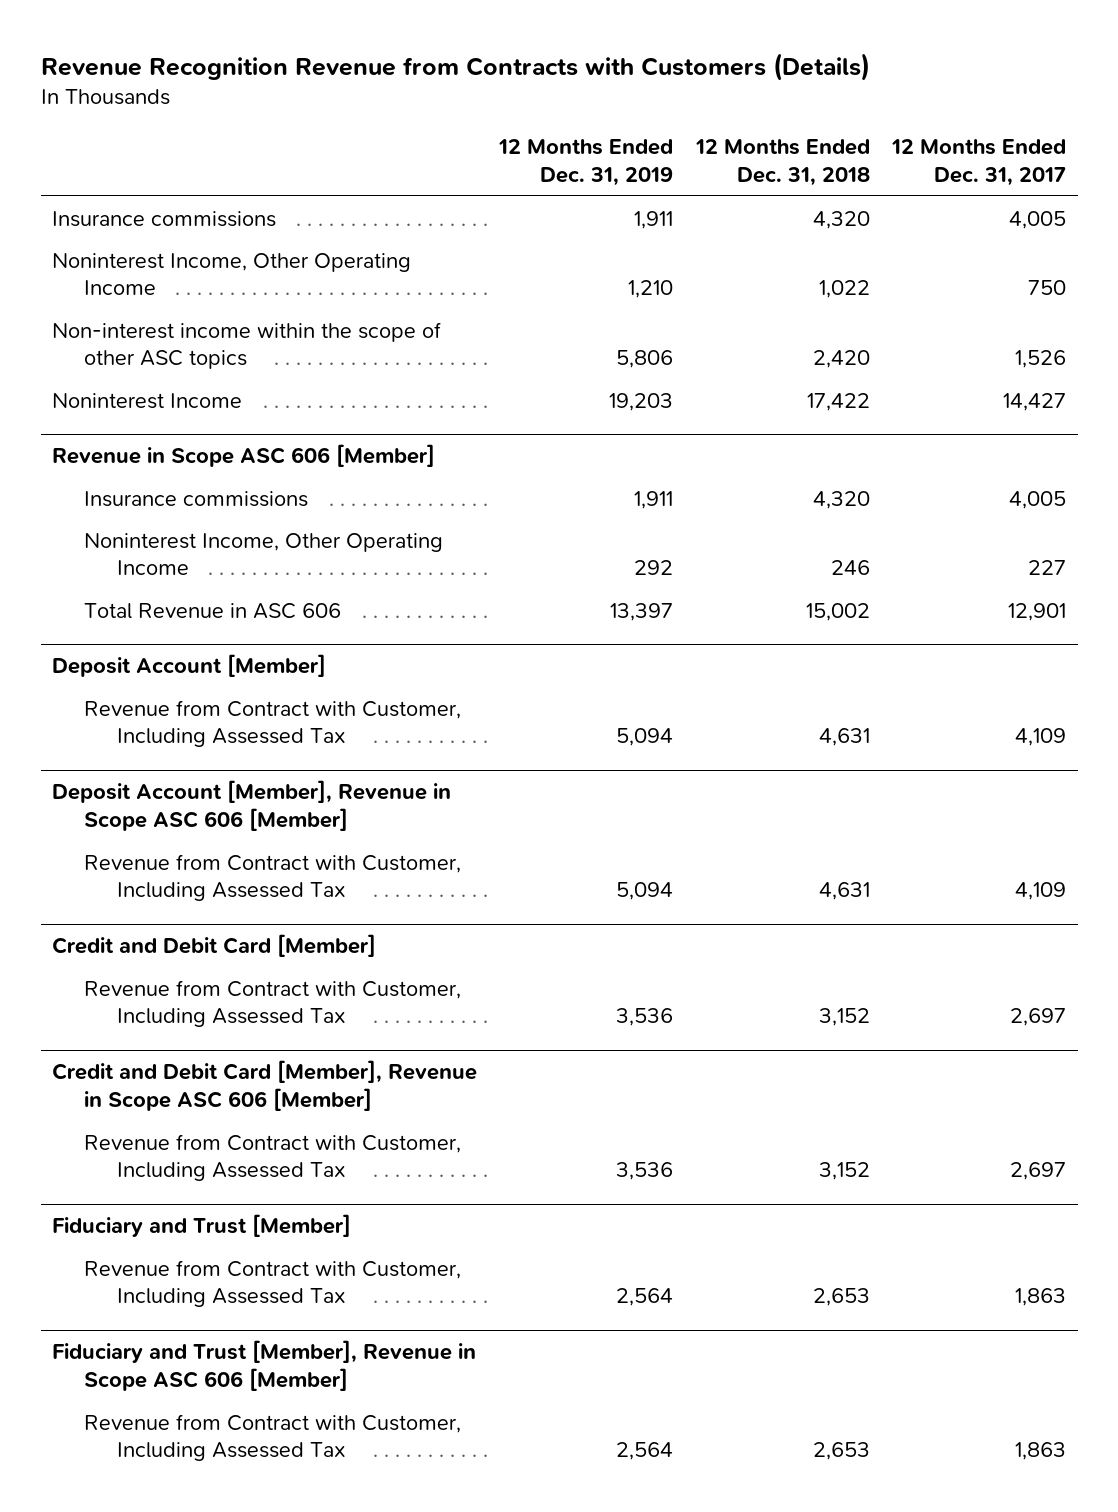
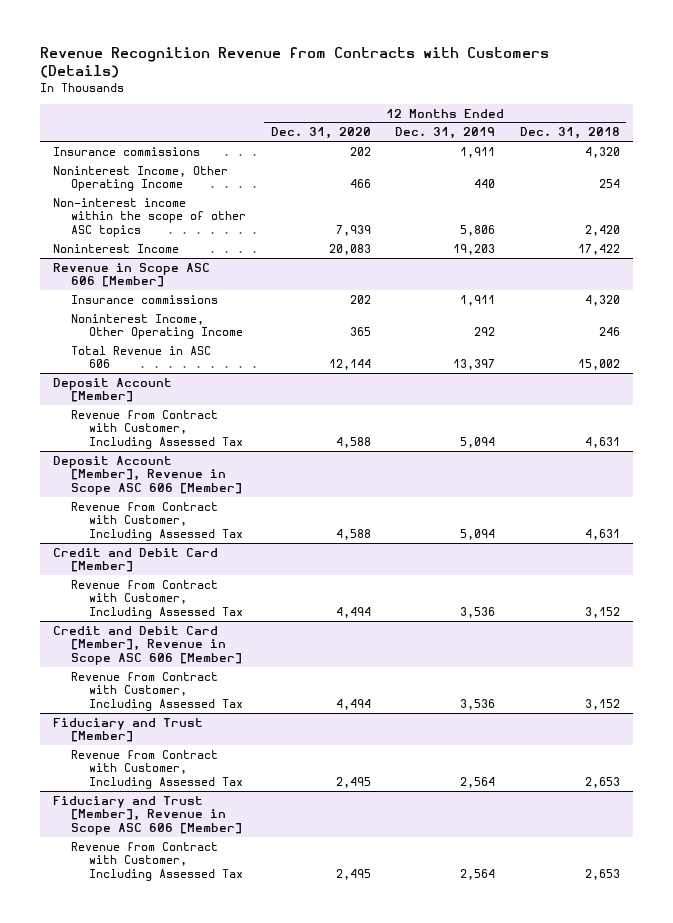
[891,139,1067,187] 12 Months Ended Dec. 31, 2017 -> none
none -> [270,127,371,140] Dec. 31, 2020
[628,280,674,299] 1,210 -> [474,179,496,189] 440
[818,280,870,299] 1,022 -> [599,179,621,189] 254

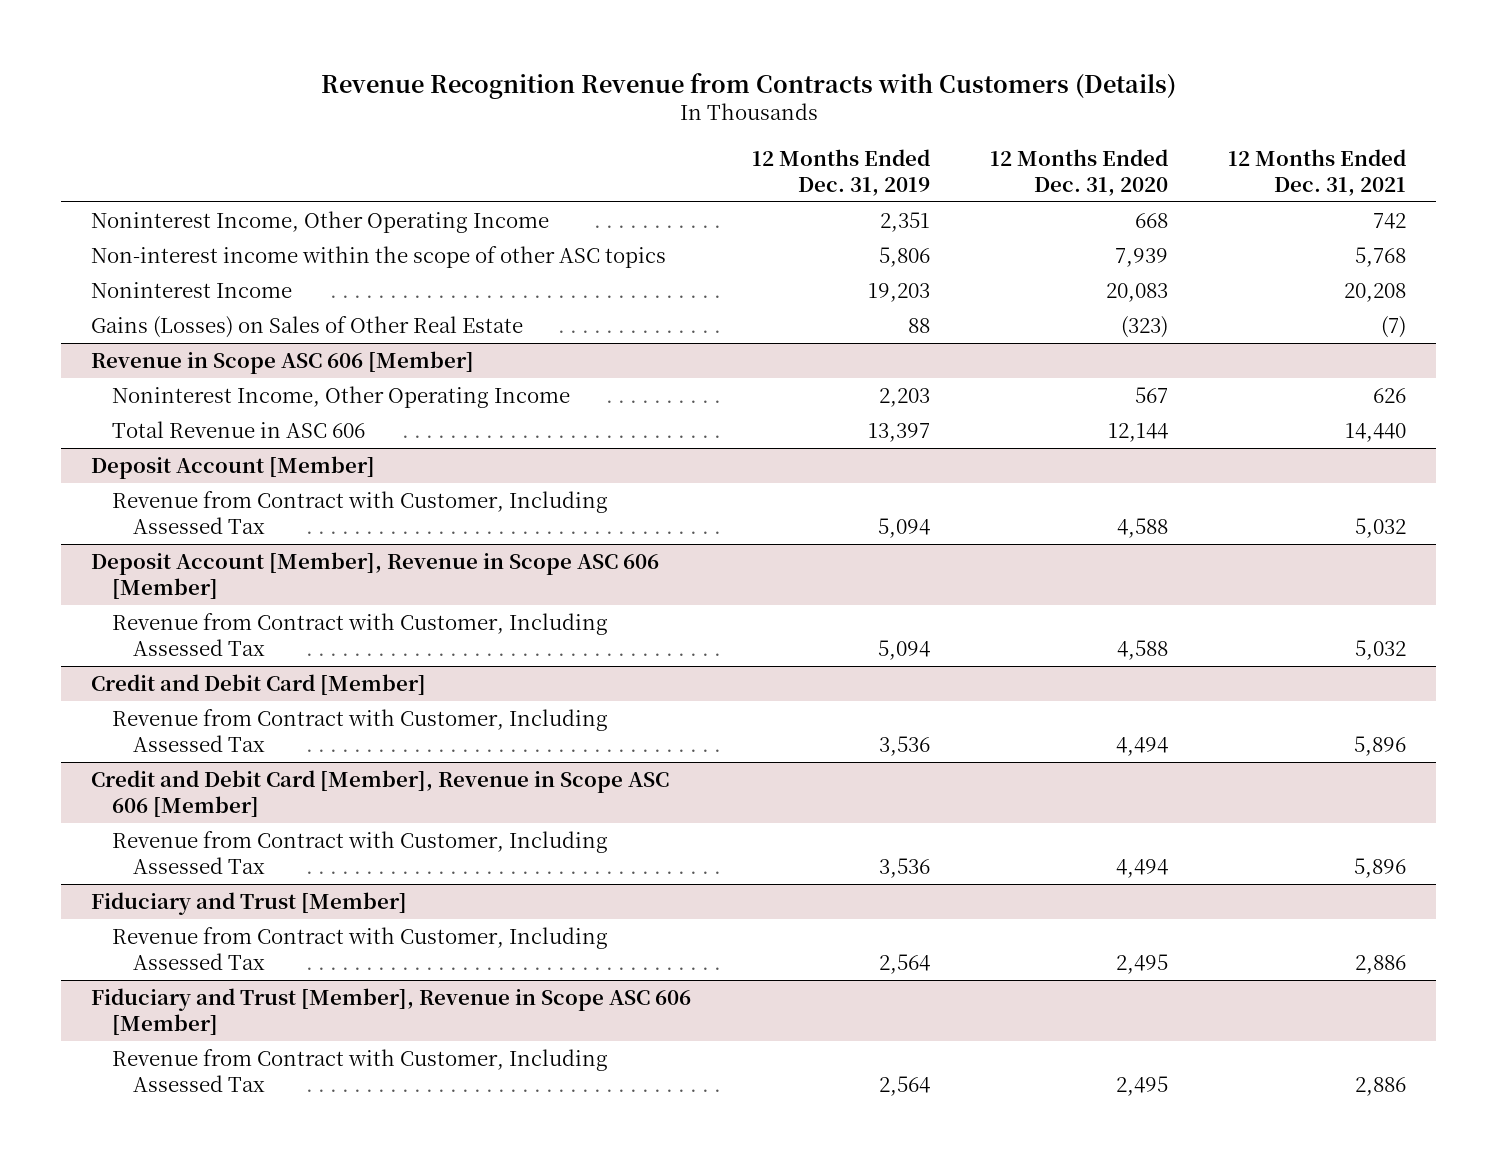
[520,127,621,140] Dec. 31, 2018 -> none
none -> [1228,148,1407,196] 12 Months Ended Dec. 31, 2021
[52,146,200,156] Insurance commissions -> none
[349,179,371,189] 466 -> [1134,212,1168,228] 668
[474,179,496,189] 440 -> [879,211,930,232] 2,351
none -> [91,315,524,338] Gains (Losses) on Sales of Other Real Estate
[70,294,218,304] Insurance commissions -> none
[349,327,371,337] 365 -> [1134,386,1168,403] 567
[474,327,496,337] 292 -> [878,387,930,407] 2,203

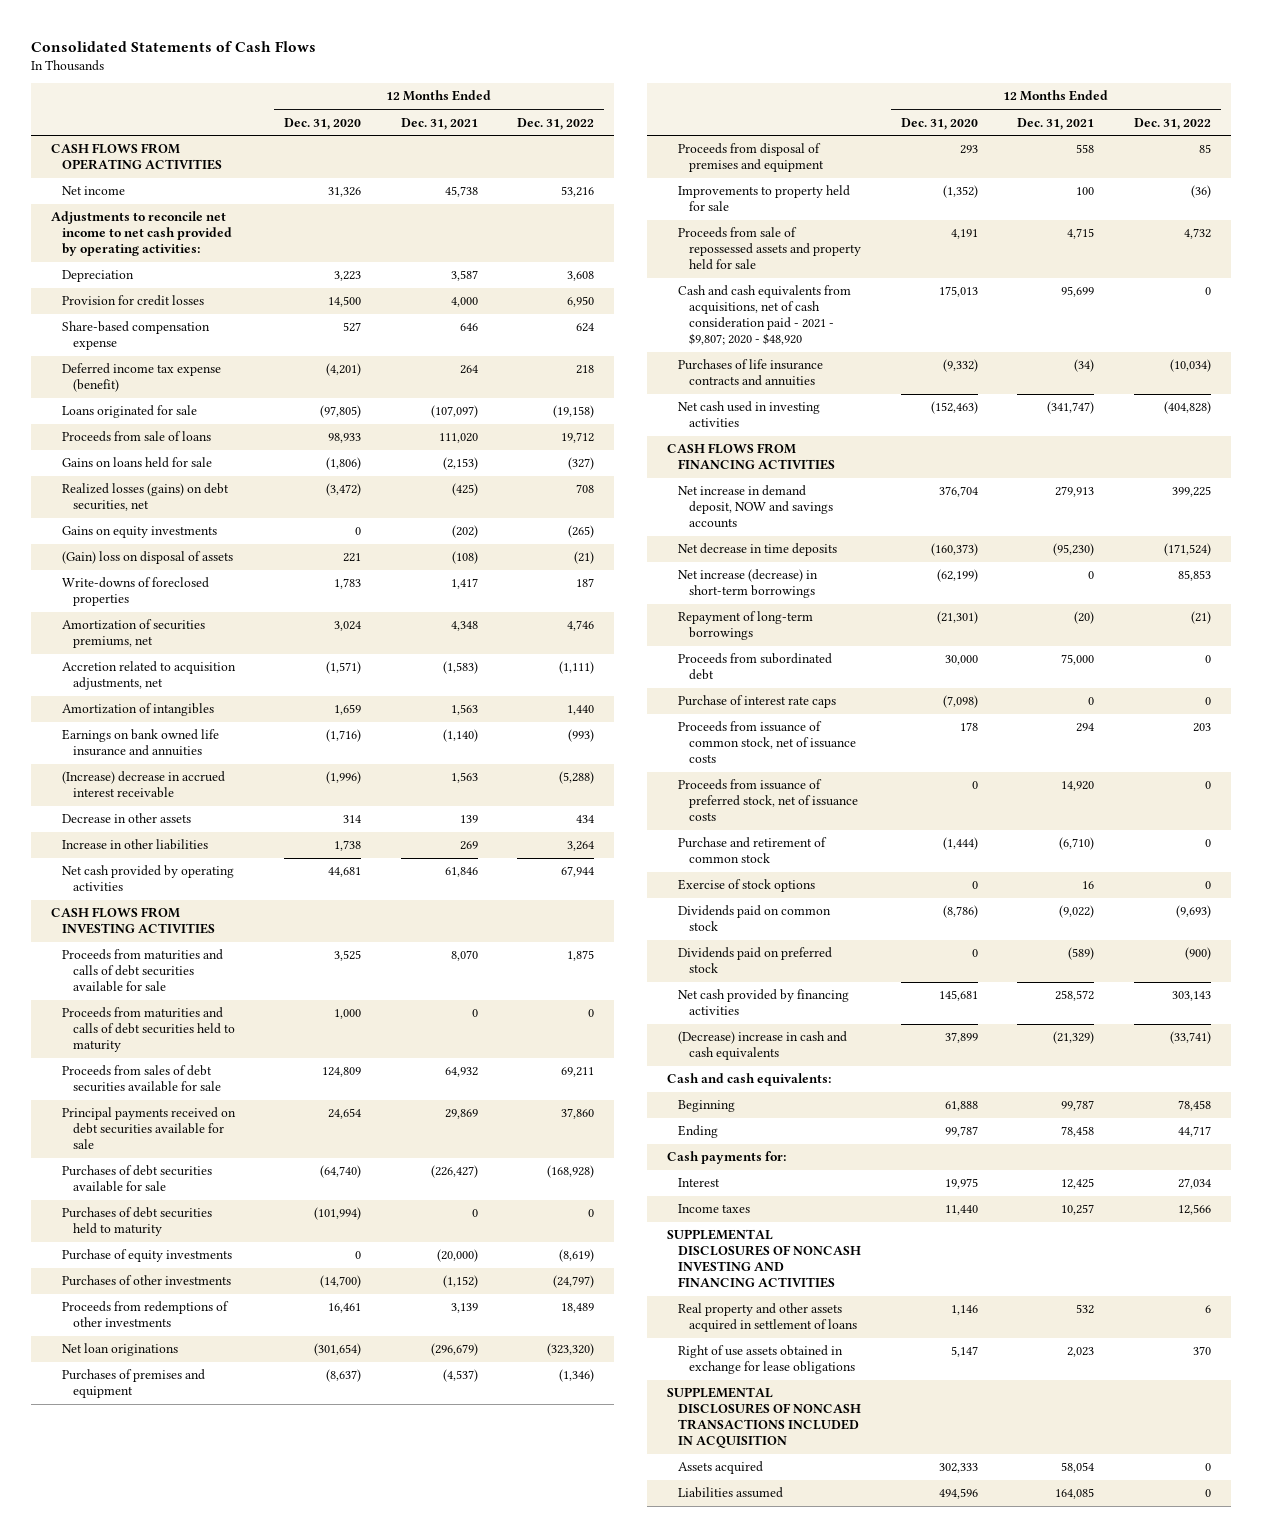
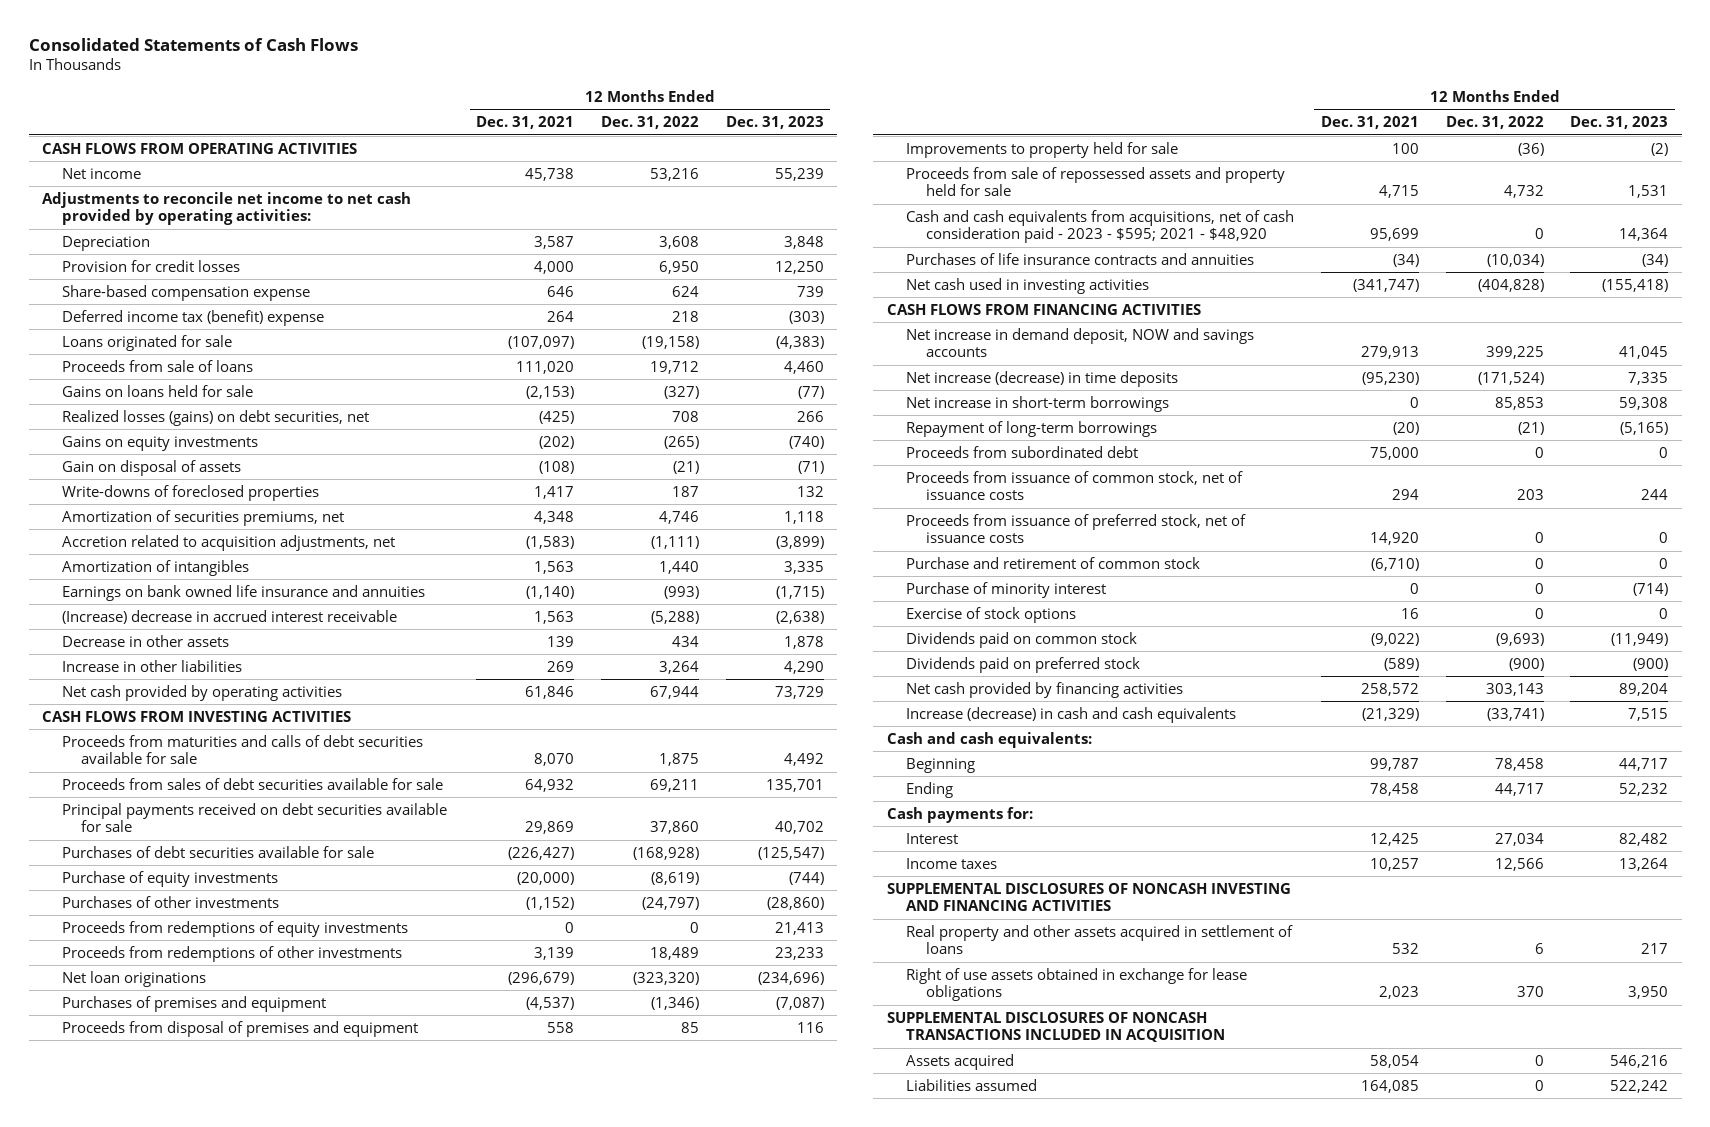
[284,117,362,130] Dec. 31, 2020 -> none
none -> [725,116,824,130] Dec. 31, 2023
[61,363,221,393] Deferred income tax expense (benefit) -> [61,309,324,326] Deferred income tax (benefit) expense
[61,551,233,565] (Gain) loss on disposal of assets -> [61,459,241,476] Gain on disposal of assets
[61,1007,235,1053] Proceeds from maturities and calls of debt securities held to maturity -> none
[61,1207,212,1237] Purchases of debt securities held to maturity -> none
none -> [61,920,408,937] Proceeds from redemptions of equity investments
[678,285,852,345] Cash and cash equivalents from acquisitions, net of cash consideration paid - 2021 - $9,807; 2020 - $48,920 -> [906,209,1295,244] Cash and cash equivalents from acquisitions, net of cash consideration paid - 2023 - $595; 2021 - $48,920
[678,543,838,557] Net decrease in time deposits -> [906,370,1179,387] Net increase (decrease) in time deposits
[678,569,819,599] Net increase (decrease) in short-term borrowings -> [906,395,1170,412] Net increase in short-term borrowings
[678,695,837,709] Purchase of interest rate caps -> none
none -> [906,581,1107,598] Purchase of minority interest
[678,1031,848,1061] (Decrease) increase in cash and cash equivalents -> [906,706,1237,723] Increase (decrease) in cash and cash equivalents

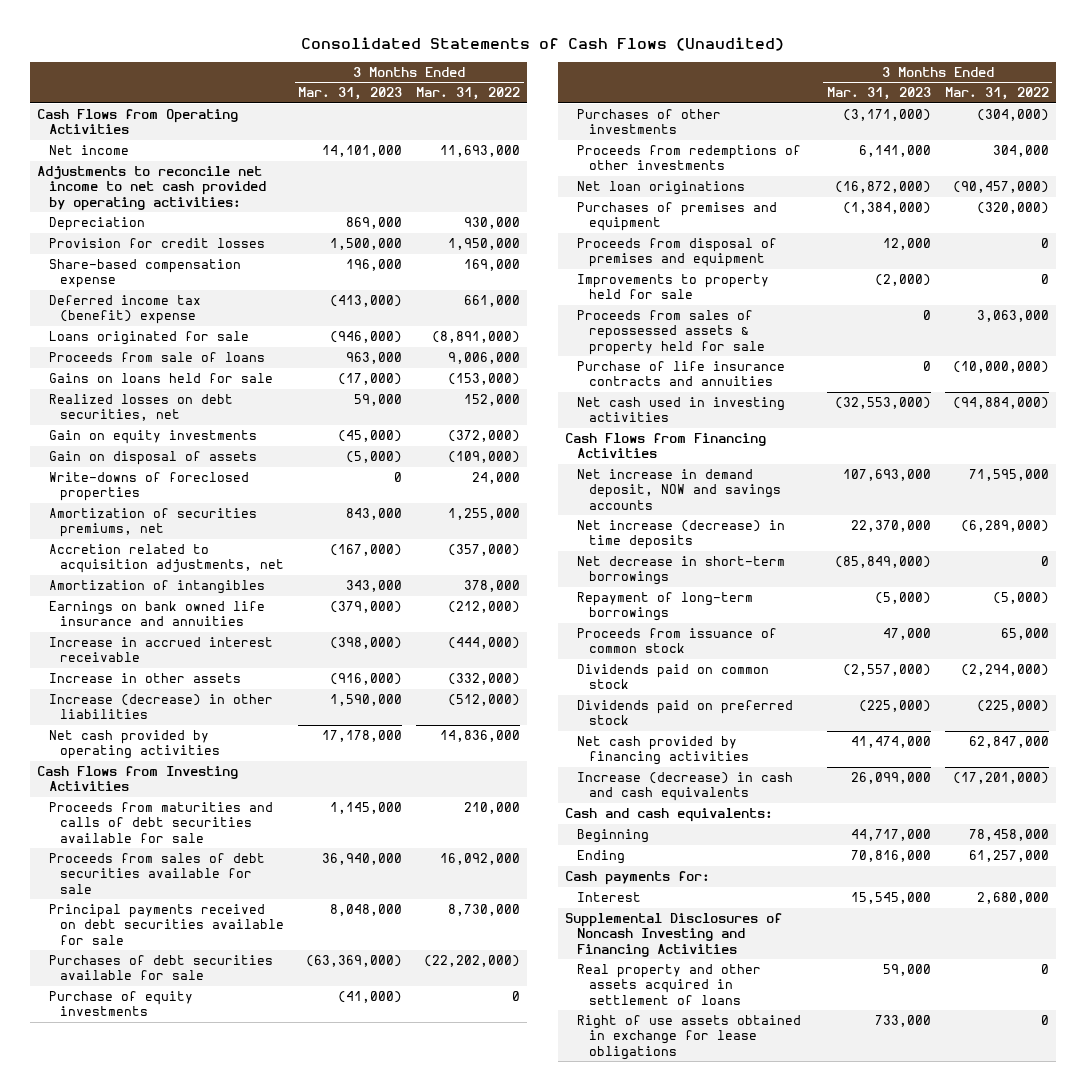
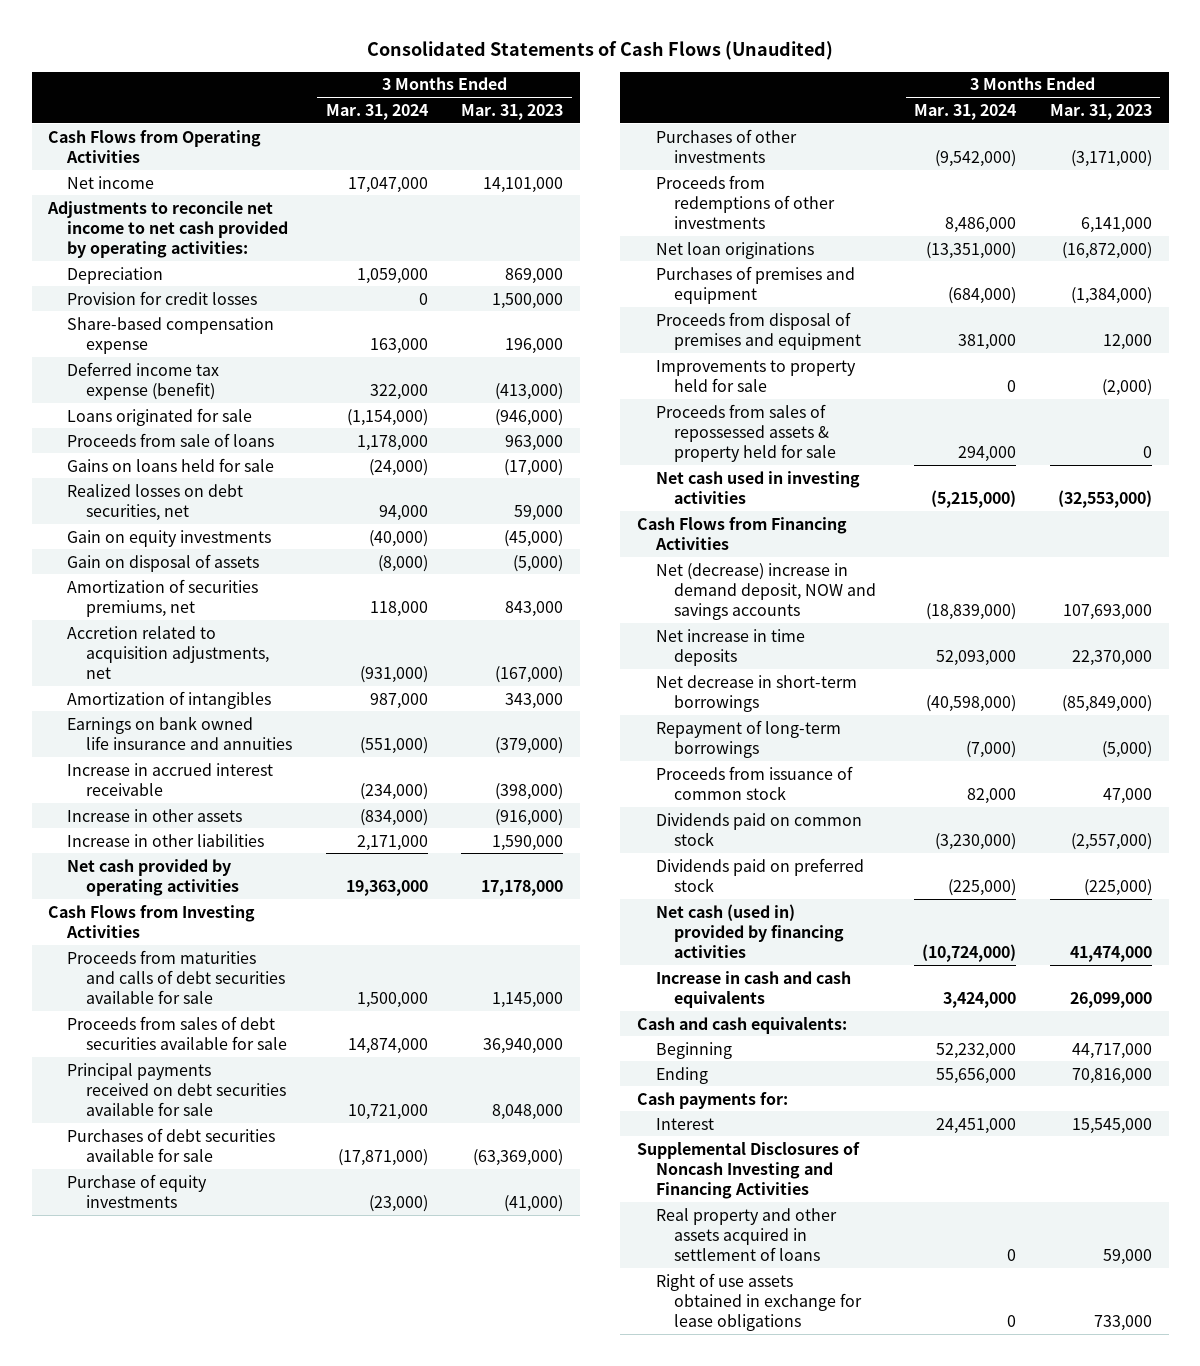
[416,87,521,101] Mar. 31, 2022 -> none
none -> [325,103,428,120] Mar. 31, 2024
[48,294,201,325] Deferred income tax (benefit) expense -> [67,361,220,400] Deferred income tax expense (benefit)
[48,471,249,502] Write-downs of foreclosed properties -> none
[48,693,273,720] Increase (decrease) in other liabilities -> [67,833,265,847] Increase in other liabilities
[577,360,786,387] Purchase of life insurance contracts and annuities -> none
[577,468,781,510] Net increase in demand deposit, NOW and savings accounts -> [655,562,877,620] Net (decrease) increase in demand deposit, NOW and savings accounts
[577,519,786,550] Net increase (decrease) in time deposits -> [655,628,805,666] Net increase in time deposits
[577,735,749,766] Net cash provided by financing activities -> [655,903,845,958] Net cash (used in) provided by financing activities
[577,771,794,802] Increase (decrease) in cash and cash equivalents -> [655,970,851,1008] Increase in cash and cash equivalents

